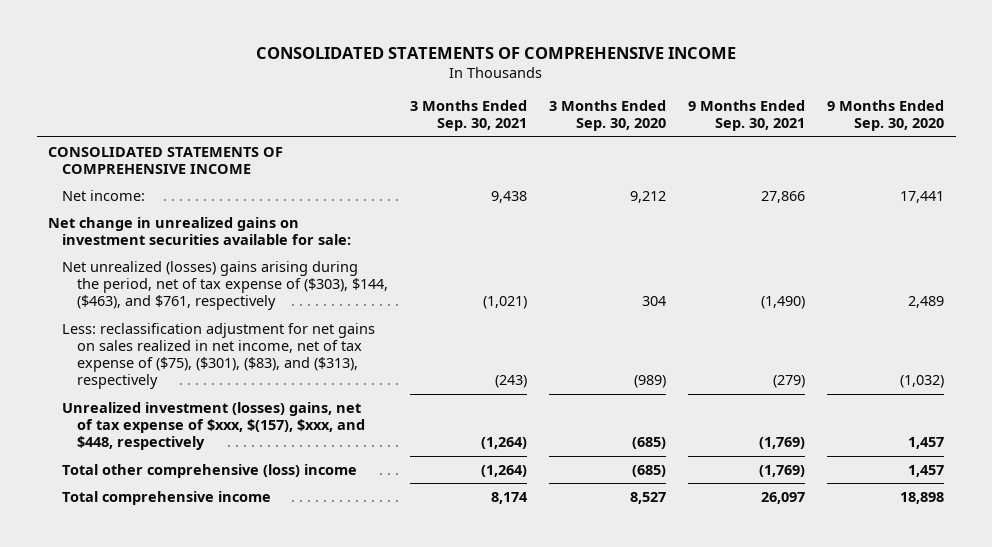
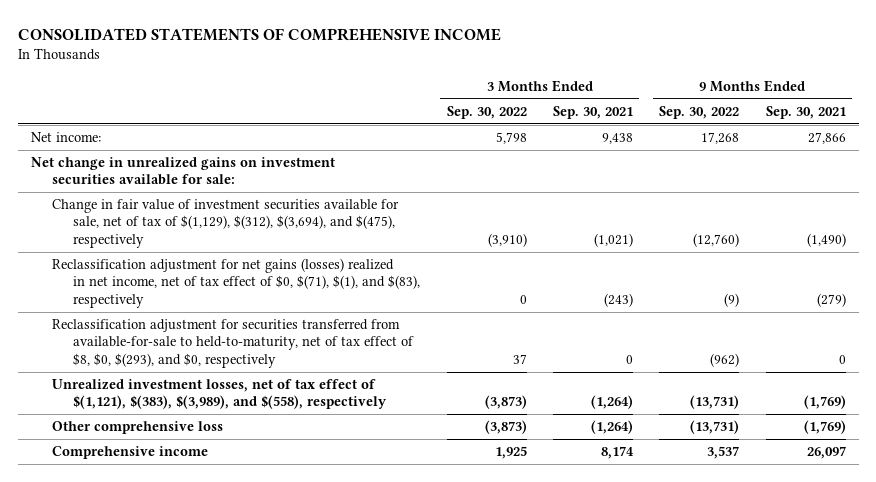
[549,100,667,132] 3 Months Ended Sep. 30, 2020 -> none
[827,100,945,132] 9 Months Ended Sep. 30, 2020 -> none
none -> [446,105,527,119] Sep. 30, 2022
none -> [659,105,740,119] Sep. 30, 2022
[47,146,283,174] CONSOLIDATED STATEMENTS OF COMPREHENSIVE INCOME -> none
[62,260,389,311] Net unrealized (losses) gains arising during the period, net of tax expense of ($303), $144, ($463), and $761, respectively -> [52,199,400,248] Change in fair value of investment securities available for sale, net of tax of $(1,129), $(312), $(3,694), and $(475), respectively
[62,322,376,390] Less: reclassification adjustment for net gains on sales realized in net income, net of tax expense of ($75), ($301), ($83), and ($313), respectively -> [52,258,421,308] Reclassification adjustment for net gains (losses) realized in net income, net of tax effect of $0, $(71), $(1), and $(83), respectively
none -> [52,319,415,368] Reclassification adjustment for securities transferred from available-for-sale to held-to-maturity, net of tax effect of $8, $0, $(293), and $0, respectively
[62,401,366,451] Unrealized investment (losses) gains, net of tax expense of $xxx, $(157), $xxx, and $448, respectively -> [52,379,388,410] Unrealized investment losses, net of tax effect of $(1,121), $(383), $(3,989), and $(558), respectively
[62,463,358,478] Total other comprehensive (loss) income -> [52,421,224,435] Other comprehensive loss
[62,490,272,505] Total comprehensive income -> [52,446,209,460] Comprehensive income

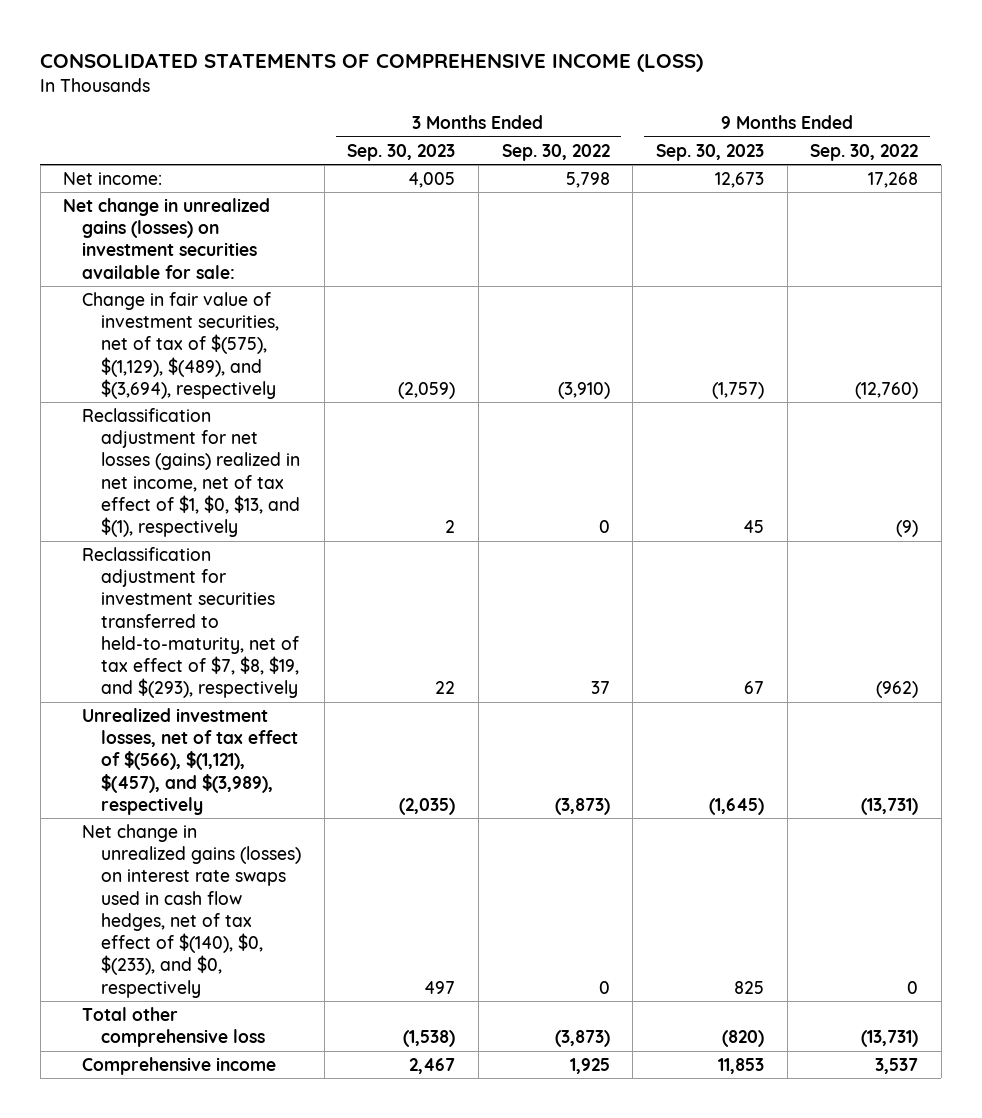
[17,27,501,41] CONSOLIDATED STATEMENTS OF COMPREHENSIVE INCOME -> [40,52,704,72] CONSOLIDATED STATEMENTS OF COMPREHENSIVE INCOME (LOSS)
[552,105,633,119] Sep. 30, 2021 -> none
[765,105,846,119] Sep. 30, 2021 -> none
none -> [347,143,456,161] Sep. 30, 2023
none -> [655,143,764,161] Sep. 30, 2023
[30,157,335,186] Net change in unrealized gains on investment securities available for sale: -> [63,197,271,279] Net change in unrealized gains (losses) on investment securities available for sale:
[52,199,400,248] Change in fair value of investment securities available for sale, net of tax of $(1,129), $(312), $(3,694), and $(475), respectively -> [82,291,280,399] Change in fair value of investment securities, net of tax of $(575), $(1,129), $(489), and $(3,694), respectively
[52,258,421,308] Reclassification adjustment for net gains (losses) realized in net income, net of tax effect of $0, $(71), $(1), and $(83), respectively -> [82,407,301,538] Reclassification adjustment for net losses (gains) realized in net income, net of tax effect of $1, $0, $13, and $(1), respectively
[52,319,415,368] Reclassification adjustment for securities transferred from available-for-sale to held-to-maturity, net of tax effect of $8, $0, $(293), and $0, respectively -> [82,546,300,699] Reclassification adjustment for investment securities transferred to held-to-maturity, net of tax effect of $7, $8, $19, and $(293), respectively
[52,379,388,410] Unrealized investment losses, net of tax effect of $(1,121), $(383), $(3,989), and $(558), respectively -> [82,707,299,815] Unrealized investment losses, net of tax effect of $(566), $(1,121), $(457), and $(3,989), respectively
none -> [82,823,302,998] Net change in unrealized gains (losses) on interest rate swaps used in cash flow hedges, net of tax effect of $(140), $0, $(233), and $0, respectively
[52,421,224,435] Other comprehensive loss -> [82,1006,266,1048] Total other comprehensive loss

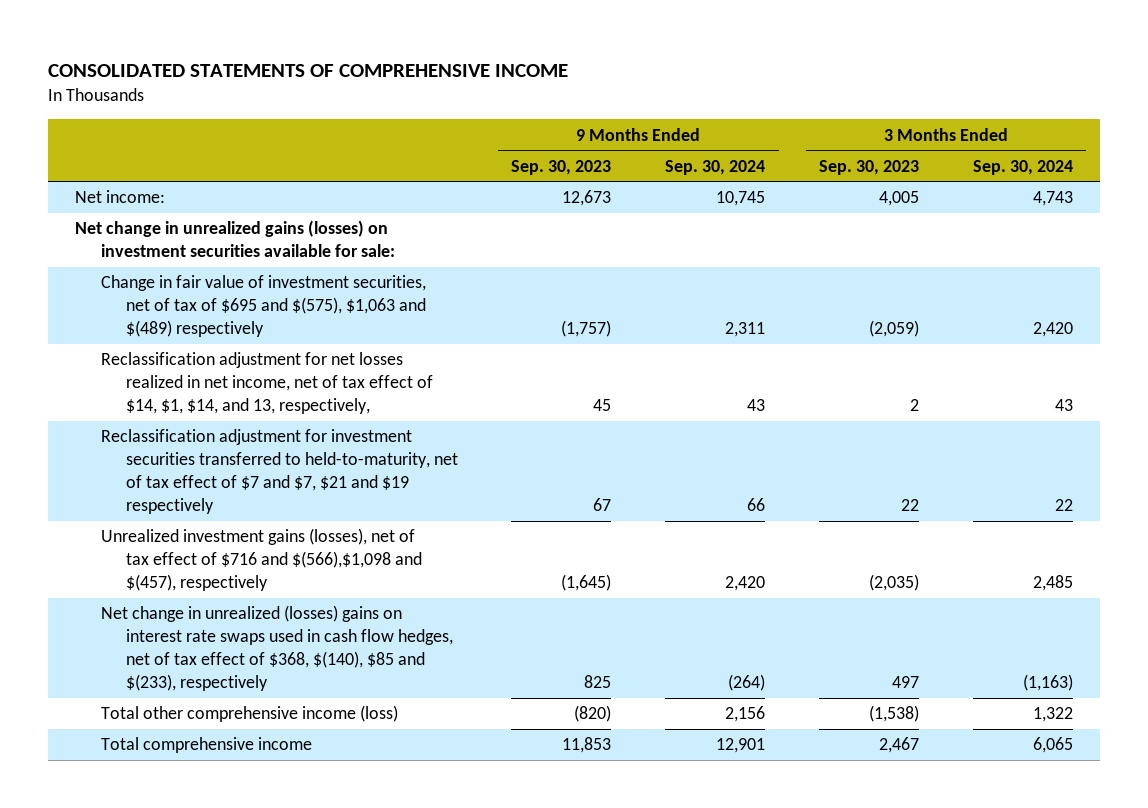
[40,52,704,72] CONSOLIDATED STATEMENTS OF COMPREHENSIVE INCOME (LOSS) -> [48,63,569,77] CONSOLIDATED STATEMENTS OF COMPREHENSIVE INCOME
[501,143,610,161] Sep. 30, 2022 -> none
[810,143,919,161] Sep. 30, 2022 -> none
none -> [665,159,766,175] Sep. 30, 2024
none -> [972,159,1073,175] Sep. 30, 2024
[82,291,280,399] Change in fair value of investment securities, net of tax of $(575), $(1,129), $(489), and $(3,694), respectively -> [100,275,426,338] Change in fair value of investment securities, net of tax of $695 and $(575), $1,063 and $(489) respectively
[82,407,301,538] Reclassification adjustment for net losses (gains) realized in net income, net of tax effect of $1, $0, $13, and $(1), respectively -> [100,352,433,415] Reclassification adjustment for net losses realized in net income, net of tax effect of $14, $1, $14, and 13, respectively,
[82,546,300,699] Reclassification adjustment for investment securities transferred to held-to-maturity, net of tax effect of $7, $8, $19, and $(293), respectively -> [100,429,458,515] Reclassification adjustment for investment securities transferred to held-to-maturity, net of tax effect of $7 and $7, $21 and $19 respectively
[82,707,299,815] Unrealized investment losses, net of tax effect of $(566), $(1,121), $(457), and $(3,989), respectively -> [100,528,422,592] Unrealized investment gains (losses), net of tax effect of $716 and $(566),$1,098 and $(457), respectively
[82,823,302,998] Net change in unrealized gains (losses) on interest rate swaps used in cash flow hedges, net of tax effect of $(140), $0, $(233), and $0, respectively -> [100,605,453,692] Net change in unrealized (losses) gains on interest rate swaps used in cash flow hedges, net of tax effect of $368, $(140), $85 and $(233), respectively
[82,1006,266,1048] Total other comprehensive loss -> [100,705,398,723] Total other comprehensive income (loss)
[82,1056,277,1075] Comprehensive income -> [100,737,312,754] Total comprehensive income

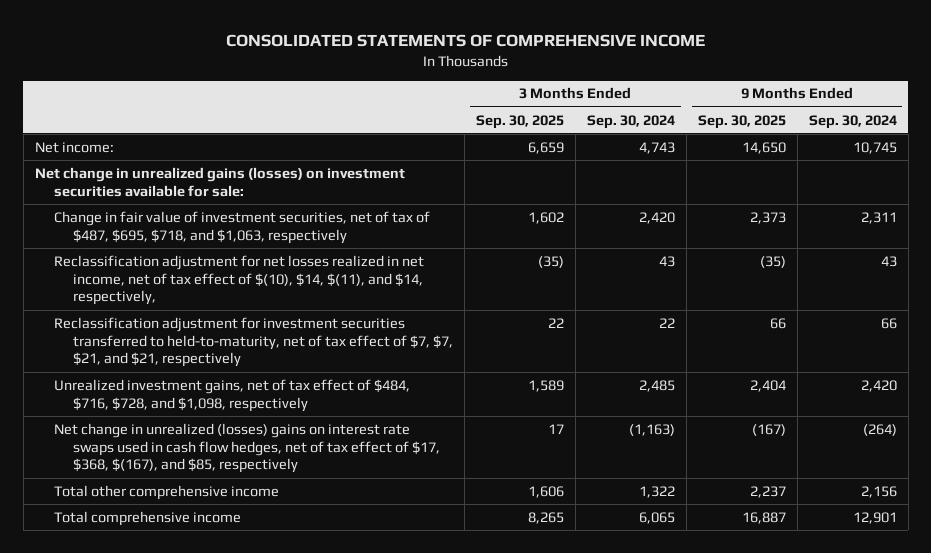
[511,159,612,175] Sep. 30, 2023 -> none
[818,159,919,175] Sep. 30, 2023 -> none
none -> [475,114,564,129] Sep. 30, 2025
none -> [697,114,786,129] Sep. 30, 2025
[100,275,426,338] Change in fair value of investment securities, net of tax of $695 and $(575), $1,063 and $(489) respectively -> [53,210,430,244] Change in fair value of investment securities, net of tax of $487, $695, $718, and $1,063, respectively
[100,352,433,415] Reclassification adjustment for net losses realized in net income, net of tax effect of $14, $1, $14, and 13, respectively, -> [53,254,424,306] Reclassification adjustment for net losses realized in net income, net of tax effect of $(10), $14, $(11), and $14, respectively,
[100,429,458,515] Reclassification adjustment for investment securities transferred to held-to-maturity, net of tax effect of $7 and $7, $21 and $19 respectively -> [53,316,453,368] Reclassification adjustment for investment securities transferred to held-to-maturity, net of tax effect of $7, $7, $21, and $21, respectively
[100,528,422,592] Unrealized investment gains (losses), net of tax effect of $716 and $(566),$1,098 and $(457), respectively -> [53,378,410,412] Unrealized investment gains, net of tax effect of $484, $716, $728, and $1,098, respectively
[100,605,453,692] Net change in unrealized (losses) gains on interest rate swaps used in cash flow hedges, net of tax effect of $368, $(140), $85 and $(233), respectively -> [53,422,440,474] Net change in unrealized (losses) gains on interest rate swaps used in cash flow hedges, net of tax effect of $17, $368, $(167), and $85, respectively
[100,705,398,723] Total other comprehensive income (loss) -> [53,484,279,500] Total other comprehensive income

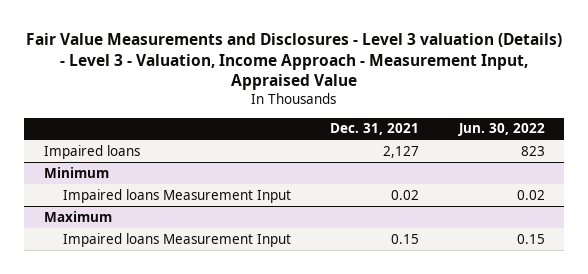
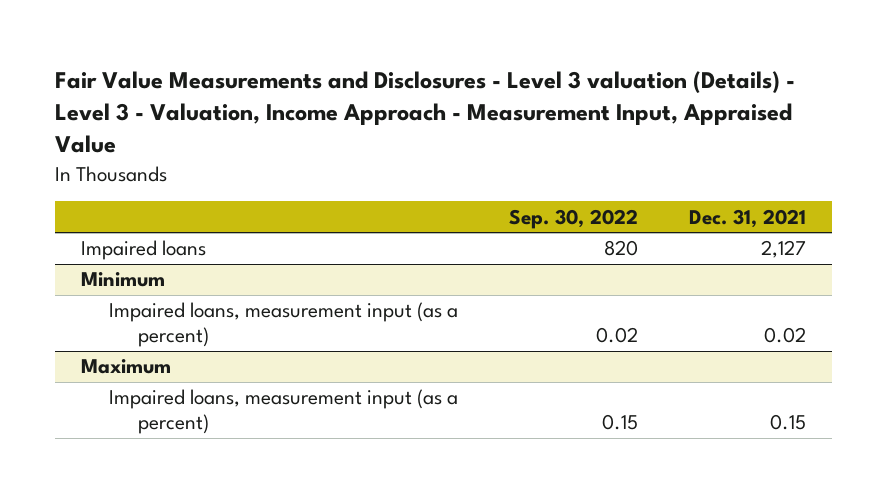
[457,123,545,137] Jun. 30, 2022 -> none
none -> [509,208,639,229] Sep. 30, 2022
[63,188,292,203] Impaired loans Measurement Input -> [109,302,459,348] Impaired loans, measurement input (as a percent)
[63,232,292,247] Impaired loans Measurement Input -> [109,389,459,435] Impaired loans, measurement input (as a percent)

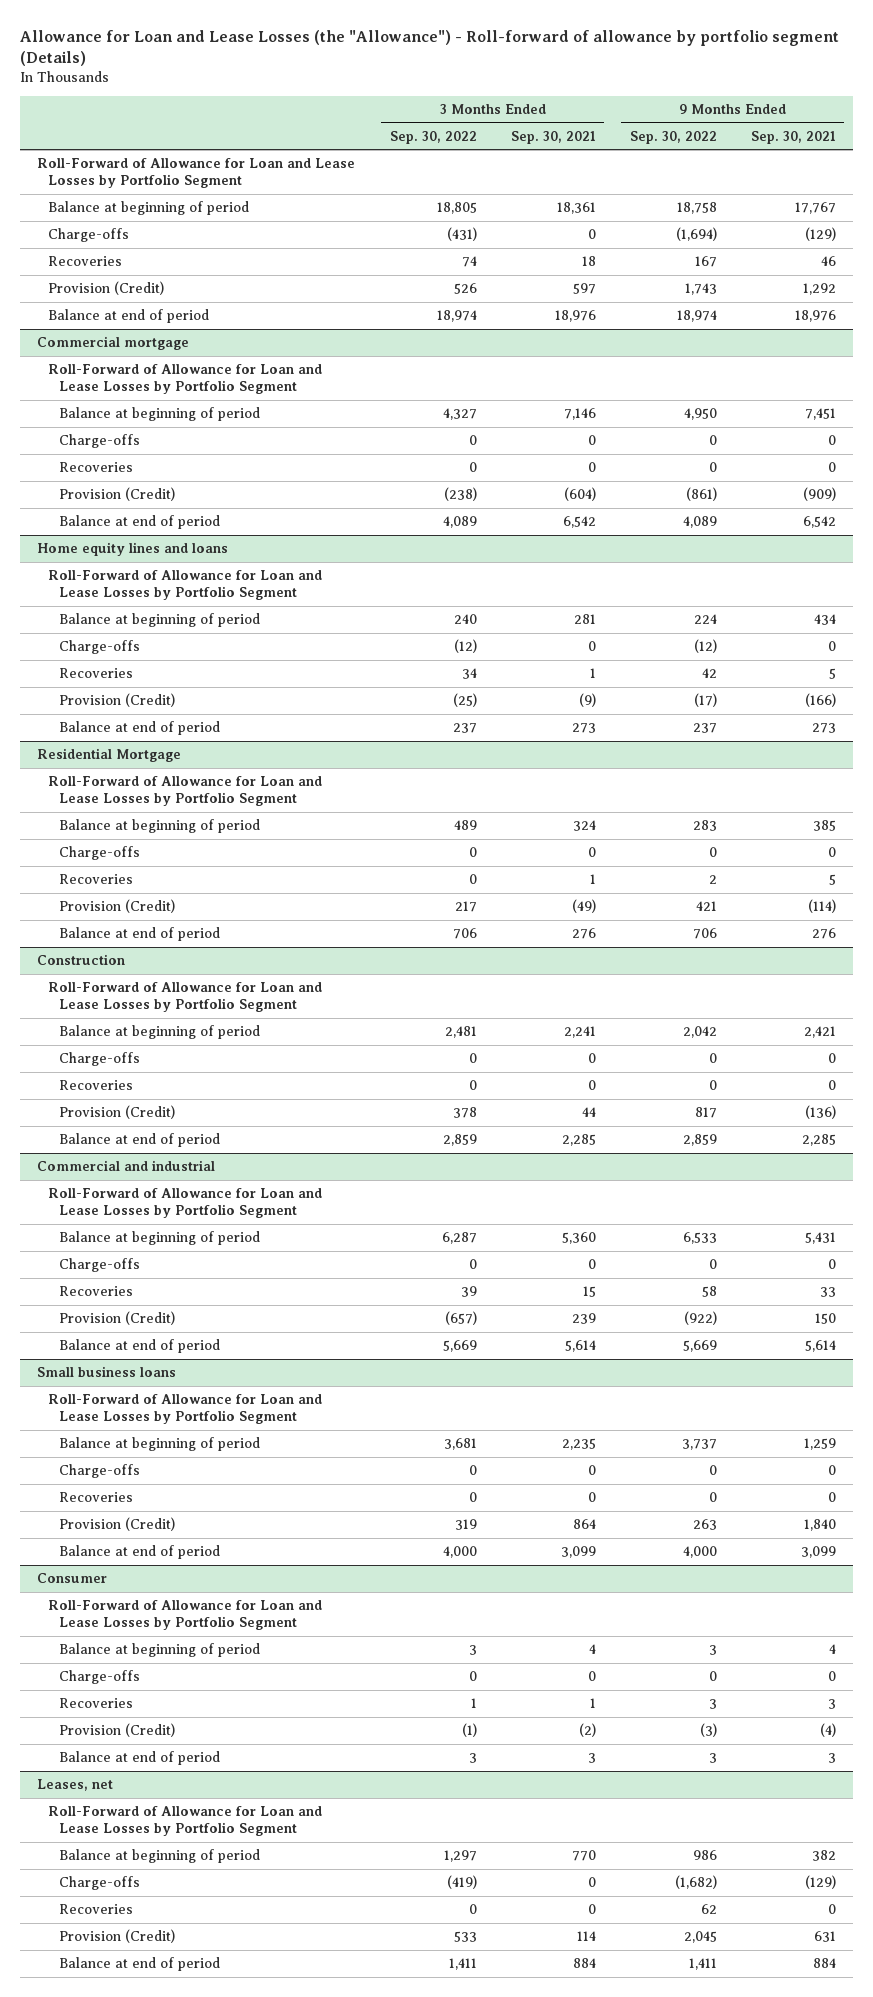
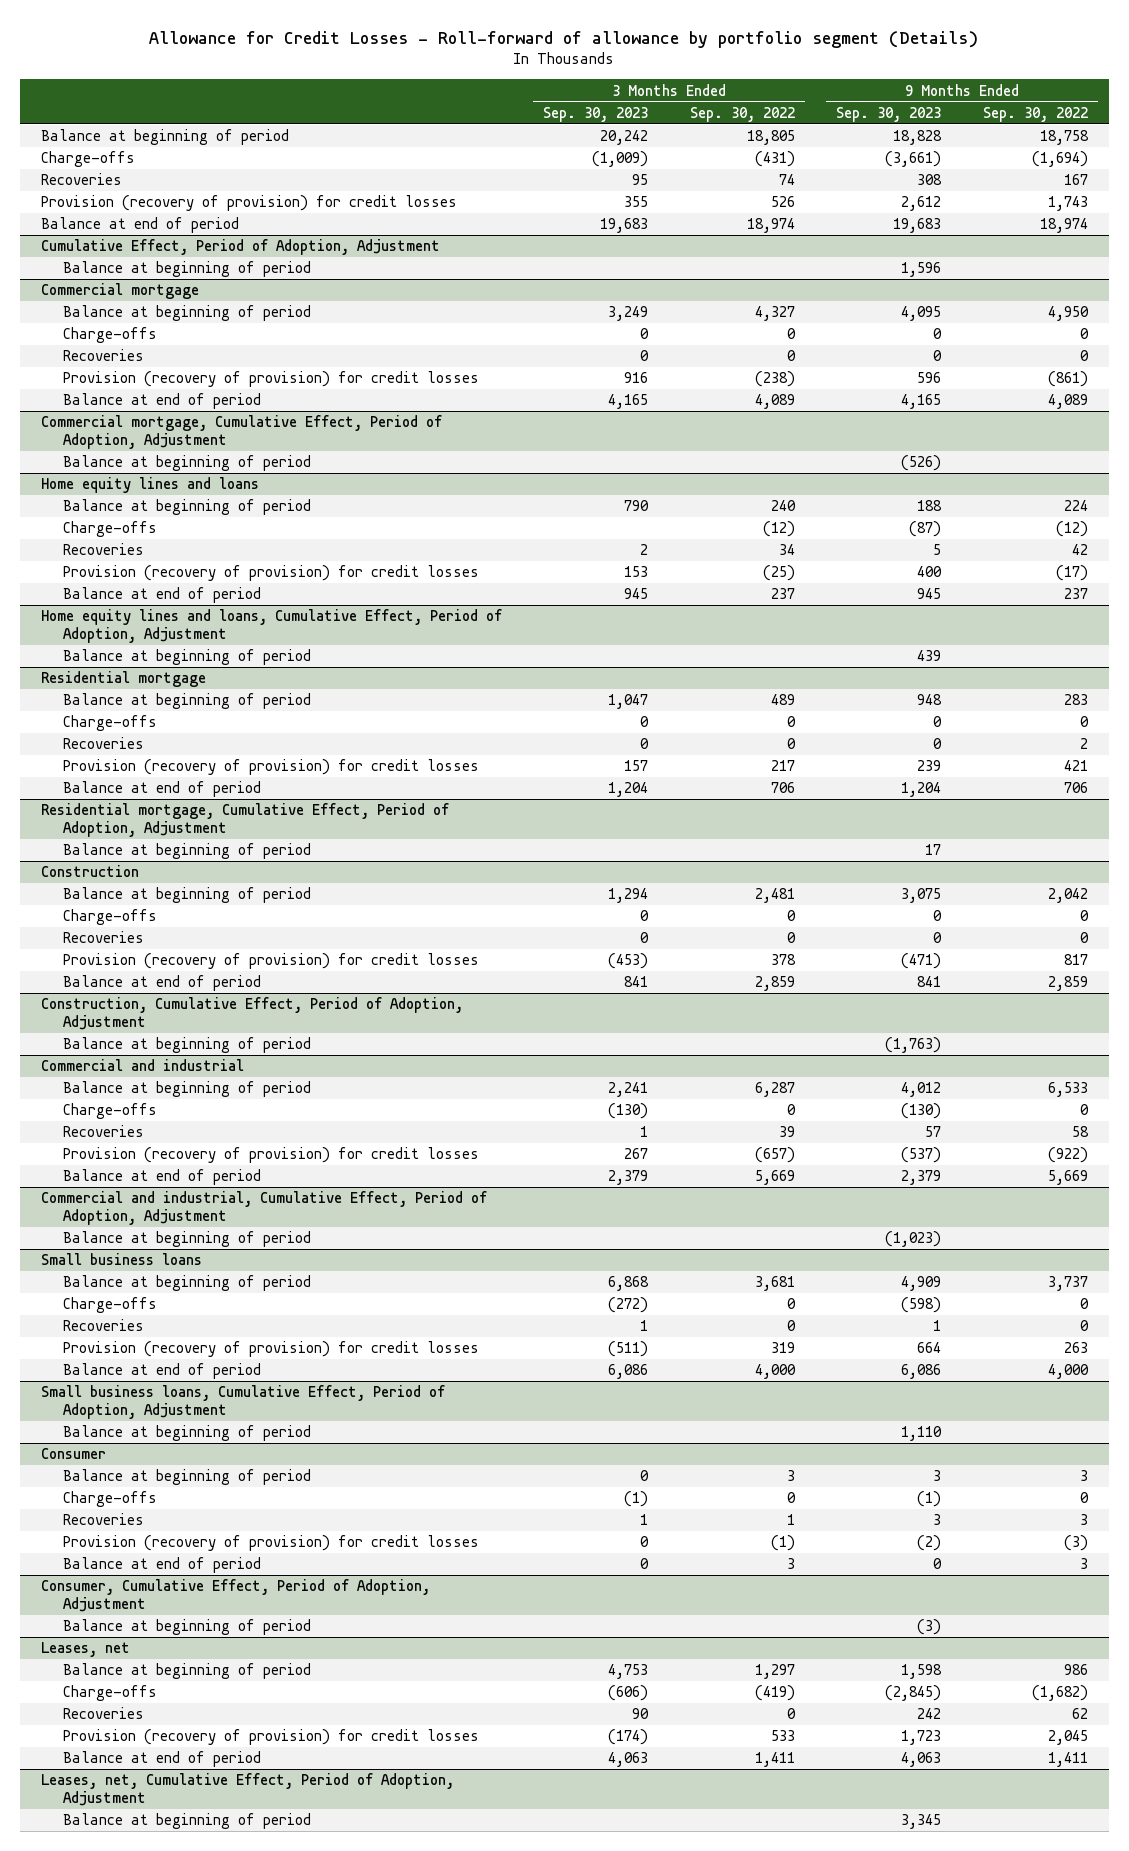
[20,29,840,67] Allowance for Loan and Lease Losses (the "Allowance") - Roll-forward of allowance by portfolio segment (Details) -> [149,30,979,48] Allowance for Credit Losses - Roll-forward of allowance by portfolio segment (Details)
[510,130,596,144] Sep. 30, 2021 -> none
[750,130,836,144] Sep. 30, 2021 -> none
none -> [543,106,649,122] Sep. 30, 2023
none -> [836,106,942,122] Sep. 30, 2023
[37,158,356,189] Roll-Forward of Allowance for Loan and Lease Losses by Portfolio Segment -> none
[48,281,165,296] Provision (Credit) -> [40,195,457,212] Provision (recovery of provision) for credit losses
none -> [40,239,440,256] Cumulative Effect, Period of Adoption, Adjustment
none -> [62,261,311,278] Balance at beginning of period
[48,364,323,395] Roll-Forward of Allowance for Loan and Lease Losses by Portfolio Segment -> none
[58,487,175,502] Provision (Credit) -> [62,371,479,388] Provision (recovery of provision) for credit losses
none -> [40,415,442,450] Commercial mortgage, Cumulative Effect, Period of Adoption, Adjustment
none -> [62,455,311,472] Balance at beginning of period
[48,570,323,601] Roll-Forward of Allowance for Loan and Lease Losses by Portfolio Segment -> none
[58,693,175,708] Provision (Credit) -> [62,565,479,582] Provision (recovery of provision) for credit losses
[48,776,323,807] Roll-Forward of Allowance for Loan and Lease Losses by Portfolio Segment -> none
none -> [40,609,502,644] Home equity lines and loans, Cumulative Effect, Period of Adoption, Adjustment
none -> [62,649,311,666] Balance at beginning of period
[37,748,182,763] Residential Mortgage -> [40,671,206,688] Residential mortgage
[58,899,175,914] Provision (Credit) -> [62,759,479,776] Provision (recovery of provision) for credit losses
none -> [40,803,449,838] Residential mortgage, Cumulative Effect, Period of Adoption, Adjustment
none -> [62,843,311,860] Balance at beginning of period
[48,982,323,1013] Roll-Forward of Allowance for Loan and Lease Losses by Portfolio Segment -> none
[58,1105,175,1120] Provision (Credit) -> [62,953,479,970] Provision (recovery of provision) for credit losses
none -> [40,997,463,1031] Construction, Cumulative Effect, Period of Adoption, Adjustment
none -> [62,1037,311,1054] Balance at beginning of period
[48,1188,323,1219] Roll-Forward of Allowance for Loan and Lease Losses by Portfolio Segment -> none
[58,1311,175,1326] Provision (Credit) -> [62,1147,479,1164] Provision (recovery of provision) for credit losses
none -> [40,1191,487,1226] Commercial and industrial, Cumulative Effect, Period of Adoption, Adjustment
none -> [62,1231,311,1248] Balance at beginning of period
[48,1394,323,1425] Roll-Forward of Allowance for Loan and Lease Losses by Portfolio Segment -> none
[58,1517,175,1532] Provision (Credit) -> [62,1341,479,1358] Provision (recovery of provision) for credit losses
none -> [40,1385,445,1420] Small business loans, Cumulative Effect, Period of Adoption, Adjustment
none -> [62,1425,311,1442] Balance at beginning of period
[48,1600,323,1631] Roll-Forward of Allowance for Loan and Lease Losses by Portfolio Segment -> none
[58,1723,175,1738] Provision (Credit) -> [62,1535,479,1552] Provision (recovery of provision) for credit losses
none -> [40,1579,430,1613] Consumer, Cumulative Effect, Period of Adoption, Adjustment
none -> [62,1619,311,1636] Balance at beginning of period
[48,1806,323,1837] Roll-Forward of Allowance for Loan and Lease Losses by Portfolio Segment -> none
[58,1929,175,1944] Provision (Credit) -> [62,1729,479,1746] Provision (recovery of provision) for credit losses
none -> [40,1773,454,1807] Leases, net, Cumulative Effect, Period of Adoption, Adjustment
none -> [62,1813,311,1830] Balance at beginning of period

